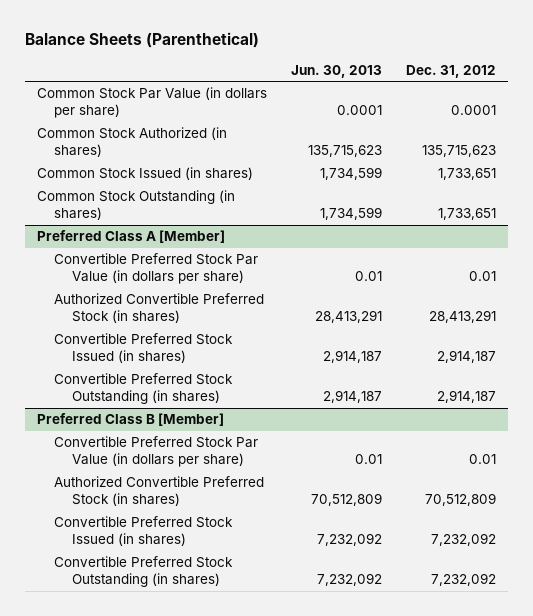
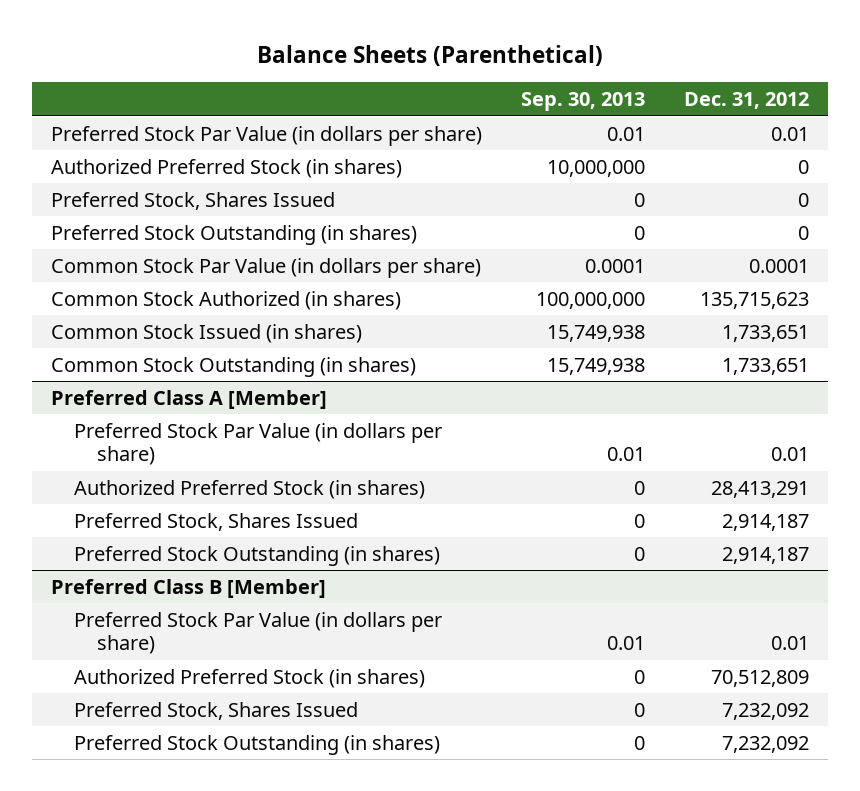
[291,64,383,78] Jun. 30, 2013 -> none
none -> [521,92,646,112] Sep. 30, 2013
none -> [51,125,483,146] Preferred Stock Par Value (in dollars per share)
none -> [51,158,403,178] Authorized Preferred Stock (in shares)
none -> [51,191,336,210] Preferred Stock, Shares Issued
none -> [51,224,418,245] Preferred Stock Outstanding (in shares)
[54,253,259,285] Convertible Preferred Stock Par Value (in dollars per share) -> [74,422,443,466] Preferred Stock Par Value (in dollars per share)
[54,293,265,324] Authorized Convertible Preferred Stock (in shares) -> [74,479,426,499] Authorized Preferred Stock (in shares)
[54,333,234,364] Convertible Preferred Stock Issued (in shares) -> [74,512,359,531] Preferred Stock, Shares Issued
[54,373,234,405] Convertible Preferred Stock Outstanding (in shares) -> [74,545,441,566] Preferred Stock Outstanding (in shares)
[54,436,259,468] Convertible Preferred Stock Par Value (in dollars per share) -> [74,611,443,655] Preferred Stock Par Value (in dollars per share)
[54,476,265,507] Authorized Convertible Preferred Stock (in shares) -> [74,668,426,688] Authorized Preferred Stock (in shares)
[54,516,234,547] Convertible Preferred Stock Issued (in shares) -> [74,701,359,720] Preferred Stock, Shares Issued
[54,556,234,588] Convertible Preferred Stock Outstanding (in shares) -> [74,734,441,755] Preferred Stock Outstanding (in shares)

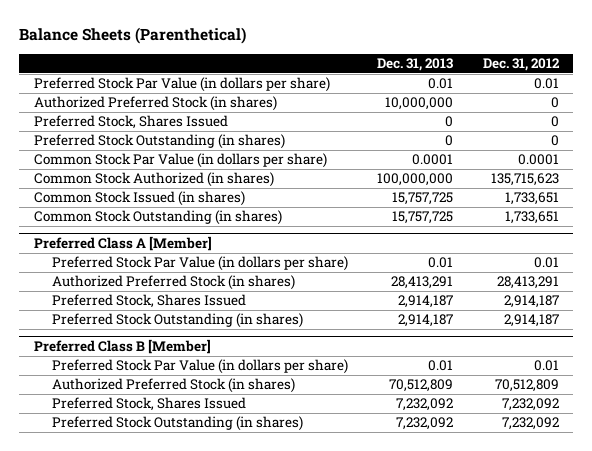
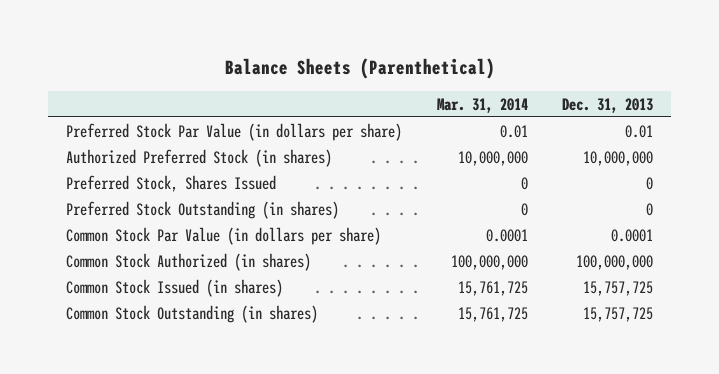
[482,58,560,72] Dec. 31, 2012 -> none
none -> [436,97,528,113] Mar. 31, 2014
[33,236,212,252] Preferred Class A [Member] -> none
[52,256,349,272] Preferred Stock Par Value (in dollars per share) -> none
[52,275,296,291] Authorized Preferred Stock (in shares) -> none
[52,294,247,309] Preferred Stock, Shares Issued -> none
[52,313,304,329] Preferred Stock Outstanding (in shares) -> none
[33,339,211,355] Preferred Class B [Member] -> none
[52,359,349,375] Preferred Stock Par Value (in dollars per share) -> none
[52,378,296,394] Authorized Preferred Stock (in shares) -> none
[52,397,247,412] Preferred Stock, Shares Issued -> none
[52,416,304,432] Preferred Stock Outstanding (in shares) -> none

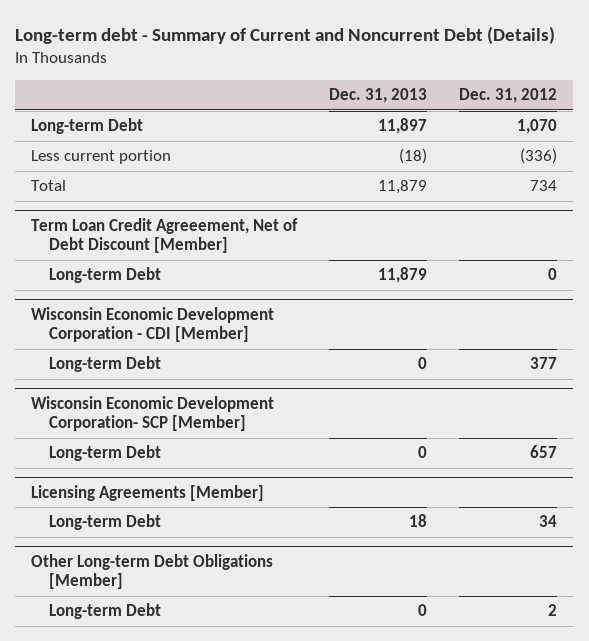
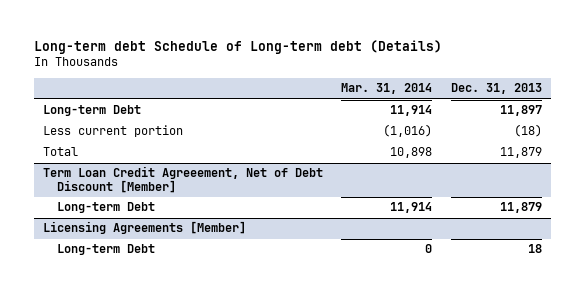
[15,26,556,45] Long-term debt - Summary of Current and Noncurrent Debt (Details) -> [33,40,442,55] Long-term debt Schedule of Long-term debt (Details)
[459,88,558,104] Dec. 31, 2012 -> none
none -> [341,83,433,95] Mar. 31, 2014
[31,306,275,343] Wisconsin Economic Development Corporation - CDI [Member] -> none
[49,356,162,373] Long-term Debt -> none
[31,395,275,432] Wisconsin Economic Development Corporation- SCP [Member] -> none
[49,445,162,462] Long-term Debt -> none
[31,553,274,590] Other Long-term Debt Obligations [Member] -> none
[49,603,162,620] Long-term Debt -> none

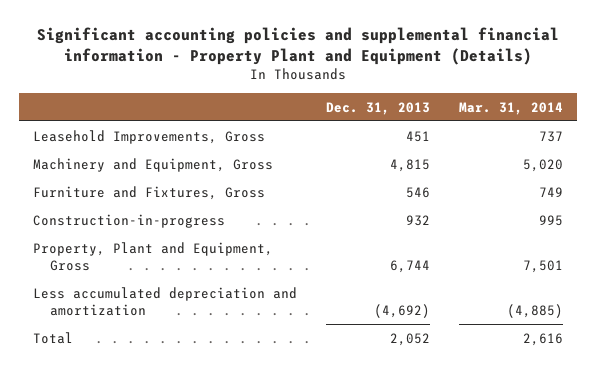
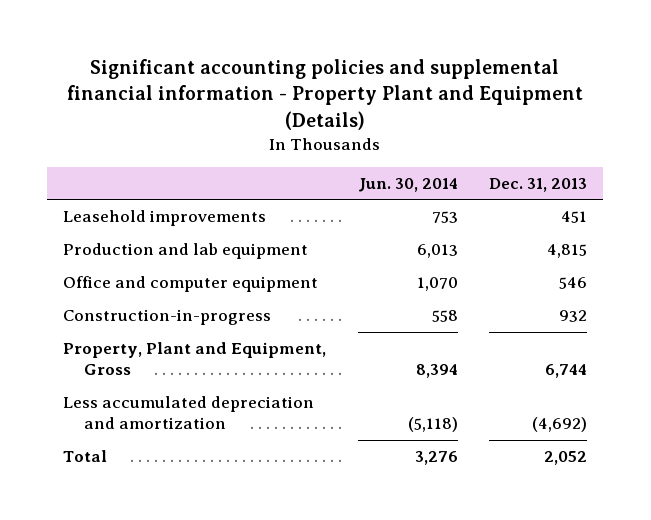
[458,101,563,115] Mar. 31, 2014 -> none
none -> [357,177,458,192] Jun. 30, 2014
[32,129,265,144] Leasehold Improvements, Gross -> [63,210,267,227] Leasehold improvements
[32,157,273,172] Machinery and Equipment, Gross -> [63,243,309,260] Production and lab equipment
[32,185,265,200] Furniture and Fixtures, Gross -> [63,276,319,293] Office and computer equipment

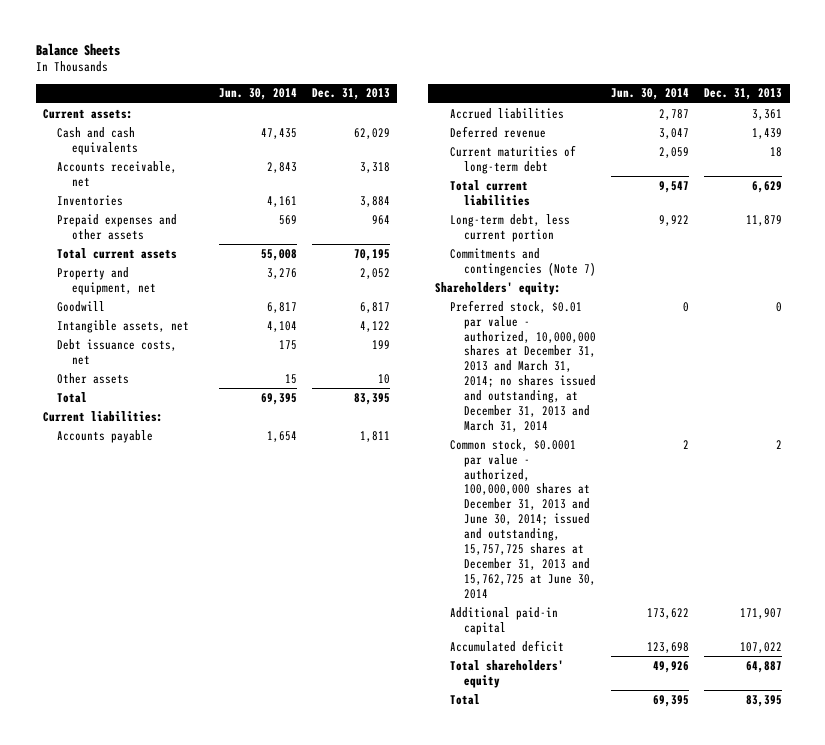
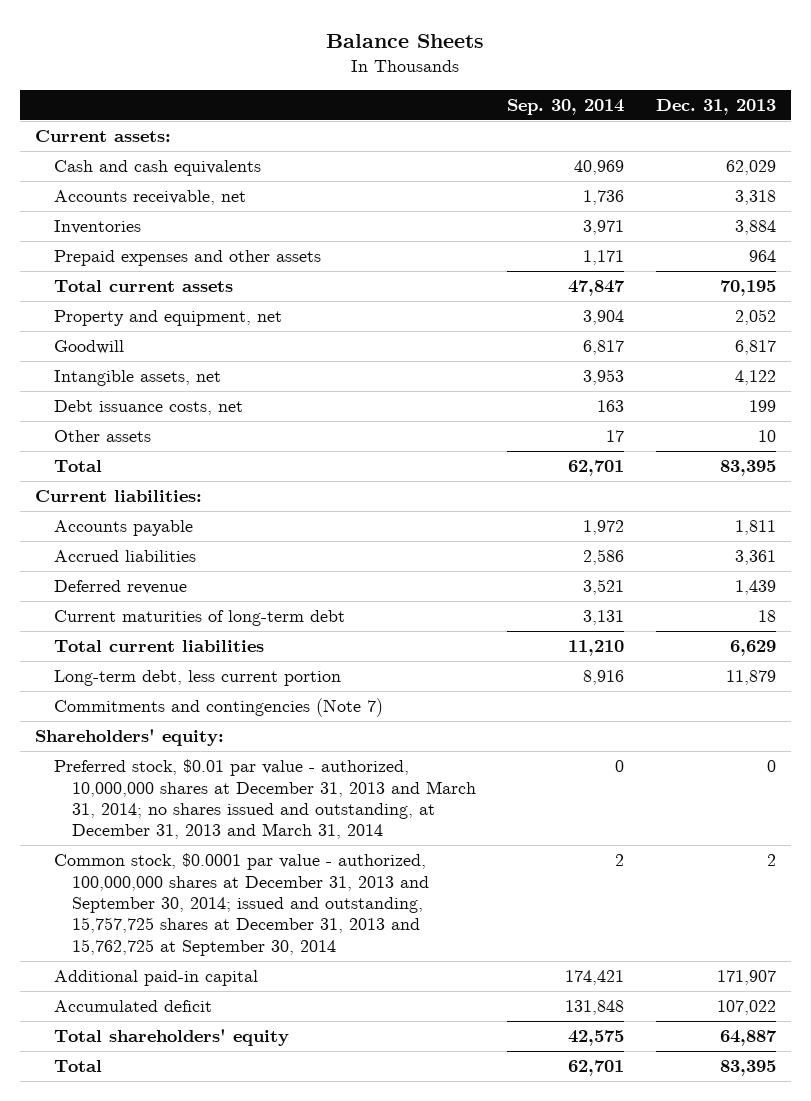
[218,88,297,101] Jun. 30, 2014 -> none
none -> [507,99,625,116] Sep. 30, 2014
[449,438,596,599] Common stock, $0.0001 par value - authorized, 100,000,000 shares at December 31, 2013 and June 30, 2014; issued and outstanding, 15,757,725 shares at December 31, 2013 and 15,762,725 at June 30, 2014 -> [53,853,430,956] Common stock, $0.0001 par value - authorized, 100,000,000 shares at December 31, 2013 and September 30, 2014; issued and outstanding, 15,757,725 shares at December 31, 2013 and 15,762,725 at September 30, 2014

